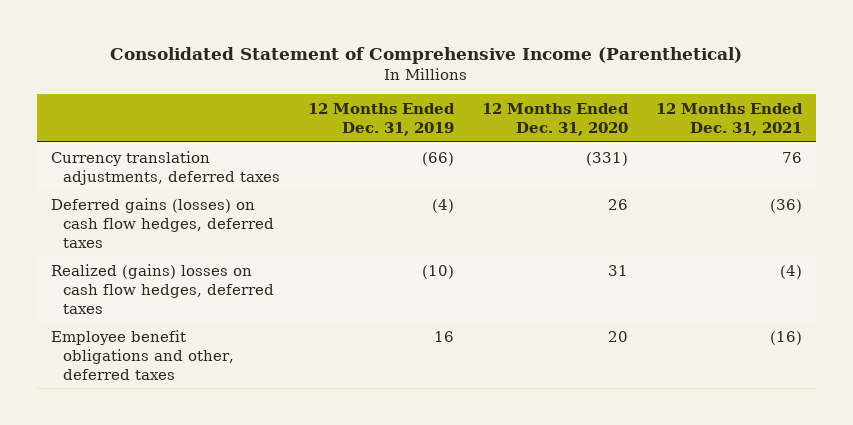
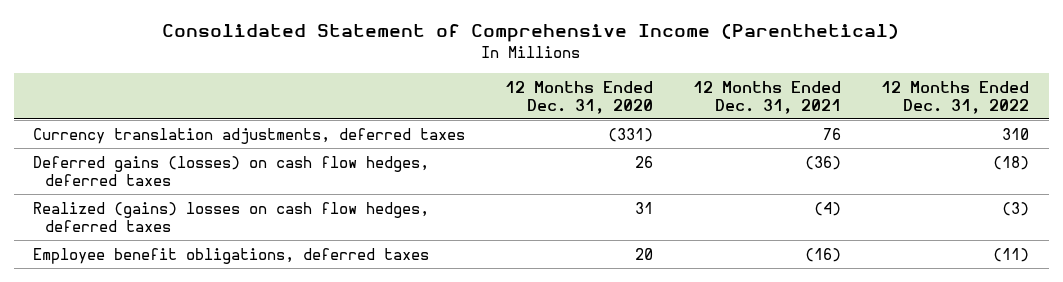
[307,102,455,136] 12 Months Ended Dec. 31, 2019 -> none
none -> [881,80,1030,114] 12 Months Ended Dec. 31, 2022
[51,329,234,380] Employee benefit obligations and other, deferred taxes -> [33,247,430,264] Employee benefit obligations, deferred taxes

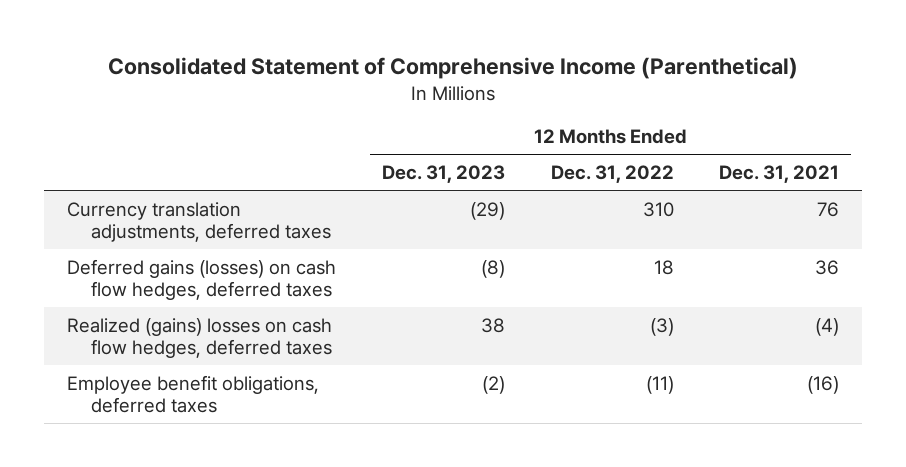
[505,80,654,114] 12 Months Ended Dec. 31, 2020 -> none
none -> [381,165,505,184] Dec. 31, 2023
[805,155,842,170] (36) -> [815,259,840,275] 36
[993,155,1030,170] (18) -> [653,259,674,275] 18

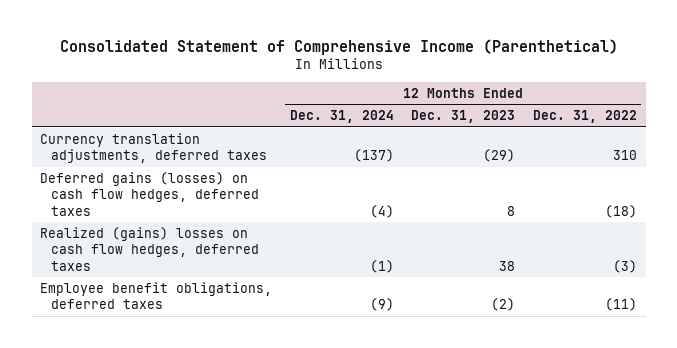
[719,165,840,184] Dec. 31, 2021 -> none
none -> [289,110,394,124] Dec. 31, 2024
[480,259,505,278] (8) -> [507,205,516,216] 8
[653,259,674,275] 18 -> [604,204,637,218] (18)

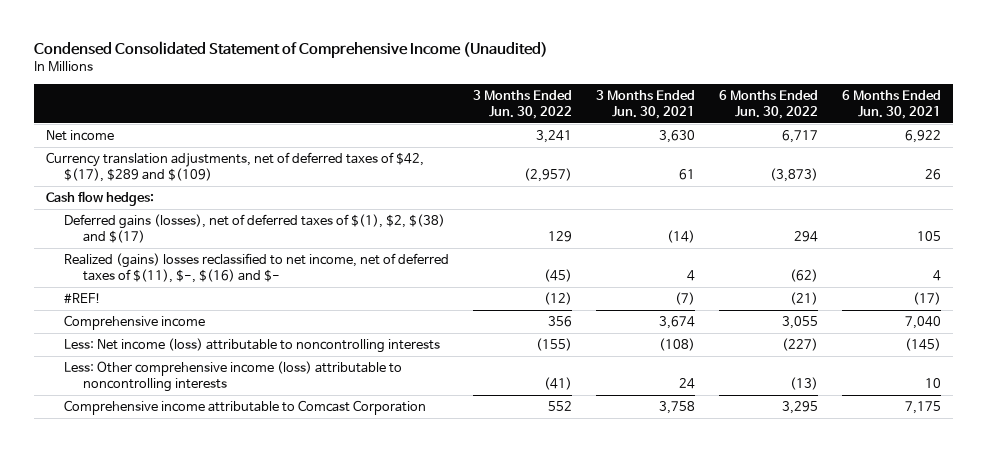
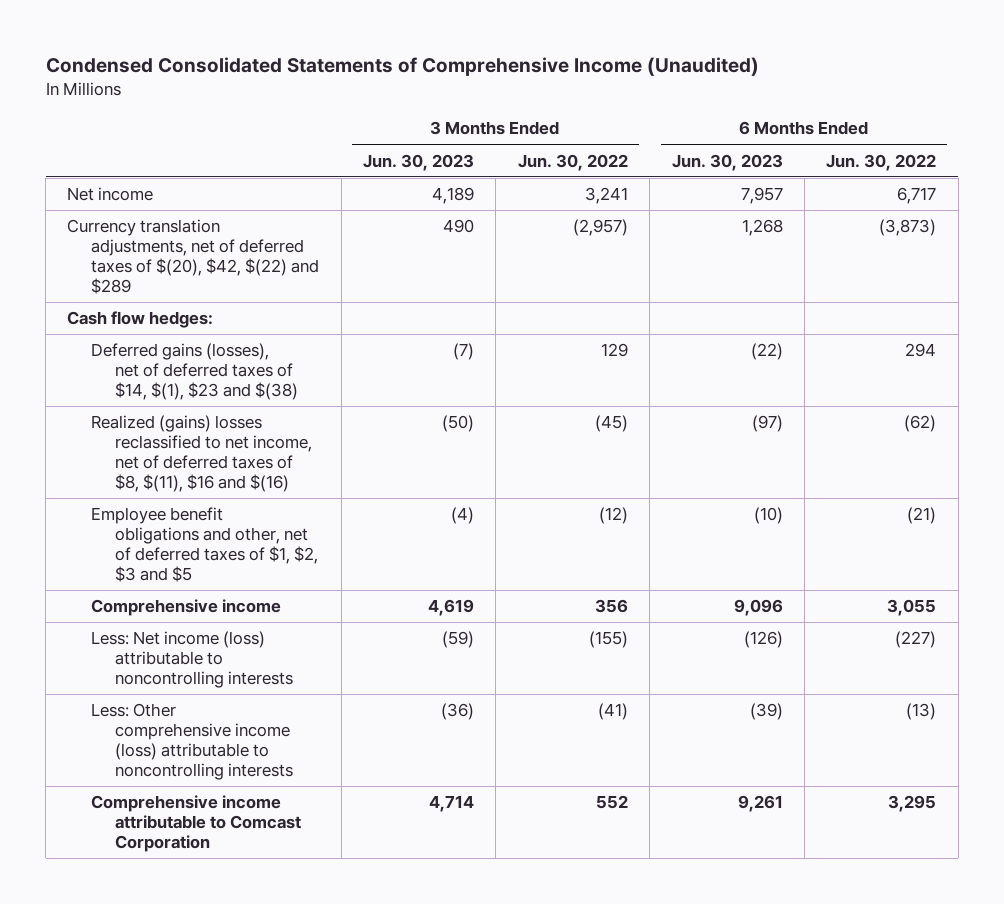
[34,41,549,59] Condensed Consolidated Statement of Comprehensive Income (Unaudited) -> [45,57,759,77] Condensed Consolidated Statements of Comprehensive Income (Unaudited)
[596,89,696,120] 3 Months Ended Jun. 30, 2021 -> none
[842,89,942,120] 6 Months Ended Jun. 30, 2021 -> none
none -> [363,153,475,171] Jun. 30, 2023
none -> [671,153,783,171] Jun. 30, 2023
[46,151,425,183] Currency translation adjustments, net of deferred taxes of $42, $(17), $289 and $(109) -> [67,219,320,294] Currency translation adjustments, net of deferred taxes of $(20), $42, $(22) and $289
[64,213,446,244] Deferred gains (losses), net of deferred taxes of $(1), $2, $(38) and $(17) -> [91,343,299,400] Deferred gains (losses), net of deferred taxes of $14, $(1), $23 and $(38)
[64,252,450,284] Realized (gains) losses reclassified to net income, net of deferred taxes of $(11), $-, $(16) and $- -> [91,415,313,492] Realized (gains) losses reclassified to net income, net of deferred taxes of $8, $(11), $16 and $(16)
[64,292,102,304] #REF! -> [91,507,319,582] Employee benefit obligations and other, net of deferred taxes of $1, $2, $3 and $5

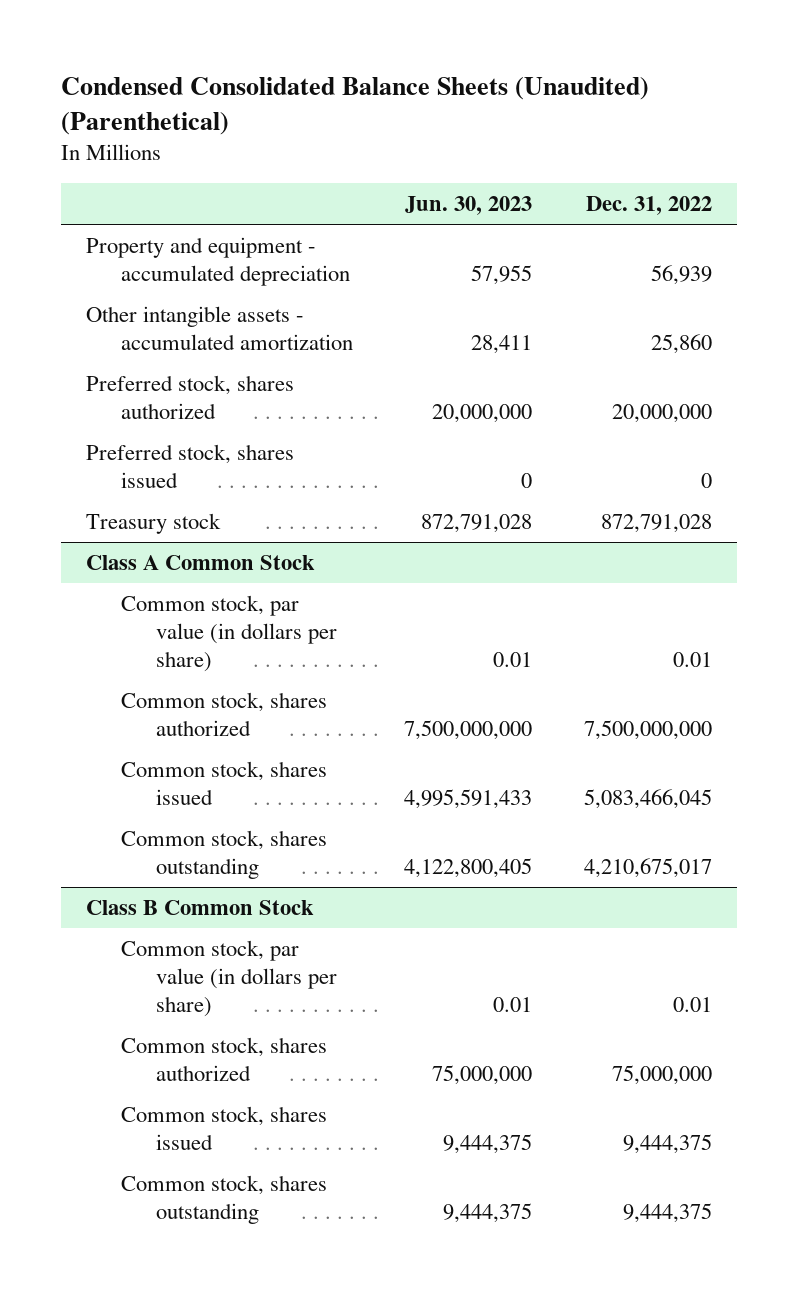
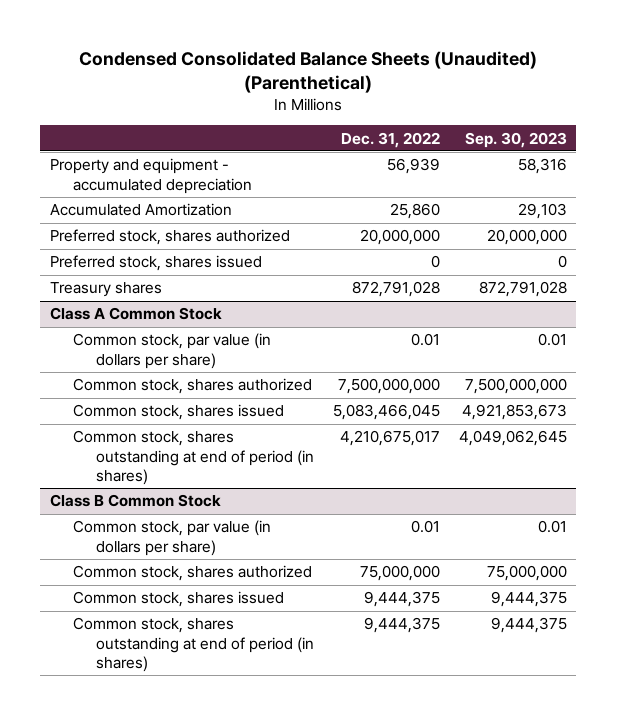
[405,195,533,215] Jun. 30, 2023 -> none
none -> [464,131,567,148] Sep. 30, 2023
[86,306,354,351] Other intangible assets - accumulated amortization -> [49,203,232,217] Accumulated Amortization
[86,513,222,535] Treasury stock -> [49,282,162,298] Treasury shares
[121,830,328,880] Common stock, shares outstanding -> [72,430,314,485] Common stock, shares outstanding at end of period (in shares)
[121,1175,328,1225] Common stock, shares outstanding -> [72,617,314,672] Common stock, shares outstanding at end of period (in shares)

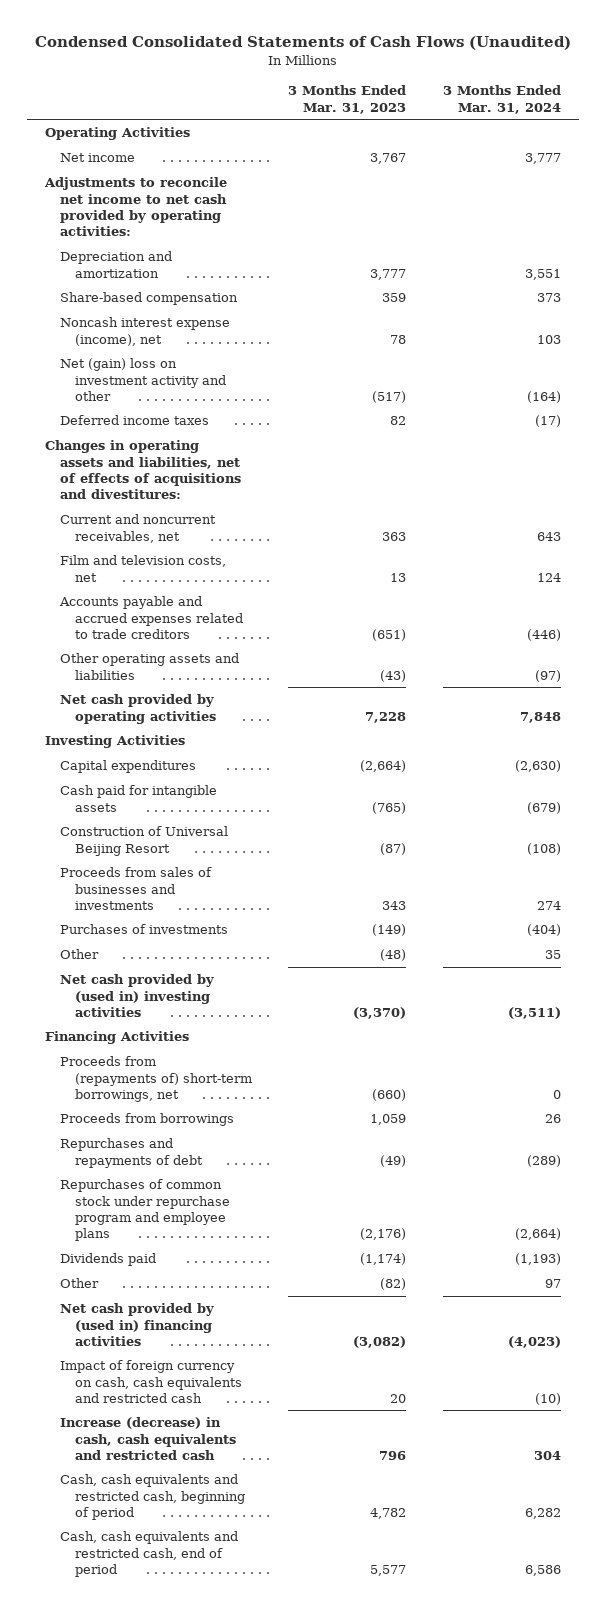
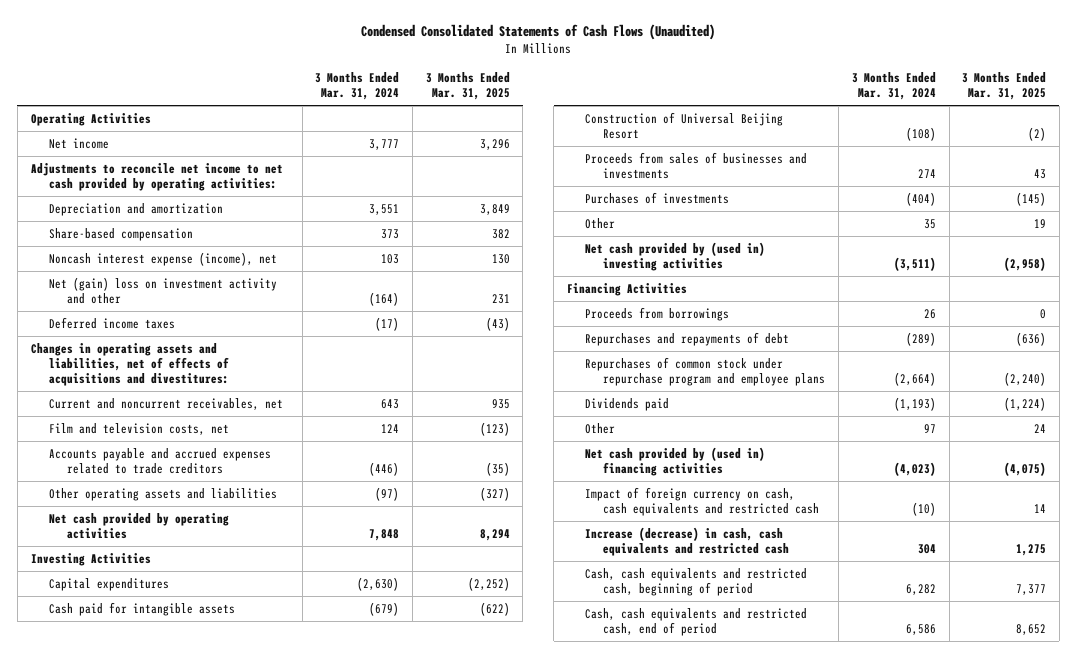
[288,85,407,114] 3 Months Ended Mar. 31, 2023 -> none
none -> [425,72,510,101] 3 Months Ended Mar. 31, 2025
[59,1056,252,1102] Proceeds from (repayments of) short-term borrowings, net -> none

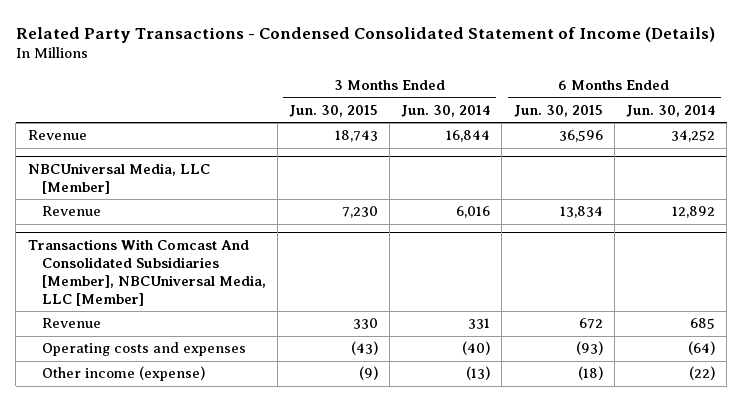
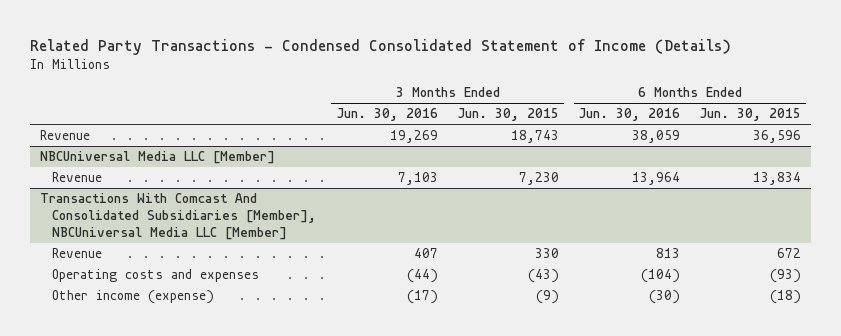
[401,104,491,117] Jun. 30, 2014 -> none
[625,104,715,117] Jun. 30, 2014 -> none
none -> [336,108,438,122] Jun. 30, 2016
none -> [579,108,681,122] Jun. 30, 2016
[27,163,210,195] NBCUniversal Media, LLC [Member] -> [39,151,275,165] NBCUniversal Media LLC [Member]
[27,239,266,306] Transactions With Comcast And Consolidated Subsidiaries [Member], NBCUniversal Media, LLC [Member] -> [39,193,317,241] Transactions With Comcast And Consolidated Subsidiaries [Member], NBCUniversal Media LLC [Member]

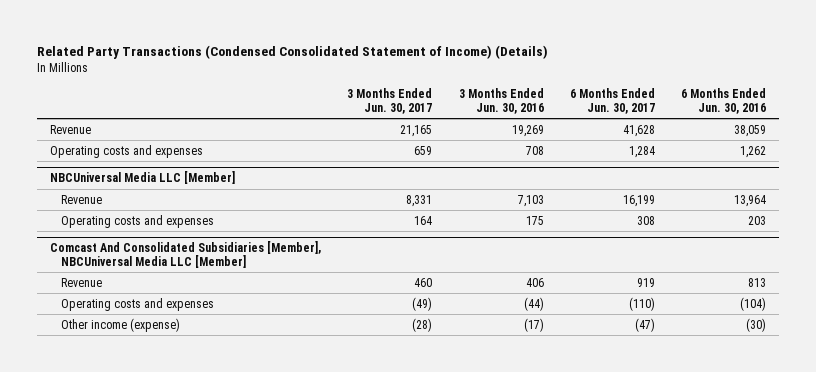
[29,38,731,55] Related Party Transactions - Condensed Consolidated Statement of Income (Details) -> [37,44,549,59] Related Party Transactions (Condensed Consolidated Statement of Income) (Details)
[457,108,559,122] Jun. 30, 2015 -> none
[700,108,802,122] Jun. 30, 2015 -> none
none -> [347,88,433,115] 3 Months Ended Jun. 30, 2017
none -> [569,88,655,115] 6 Months Ended Jun. 30, 2017
none -> [50,144,204,158] Operating costs and expenses
none -> [61,214,215,228] Operating costs and expenses
[39,193,317,241] Transactions With Comcast And Consolidated Subsidiaries [Member], NBCUniversal Media LLC [Member] -> [50,241,322,269] Comcast And Consolidated Subsidiaries [Member], NBCUniversal Media LLC [Member]
[413,248,438,259] 407 -> [525,277,544,287] 406

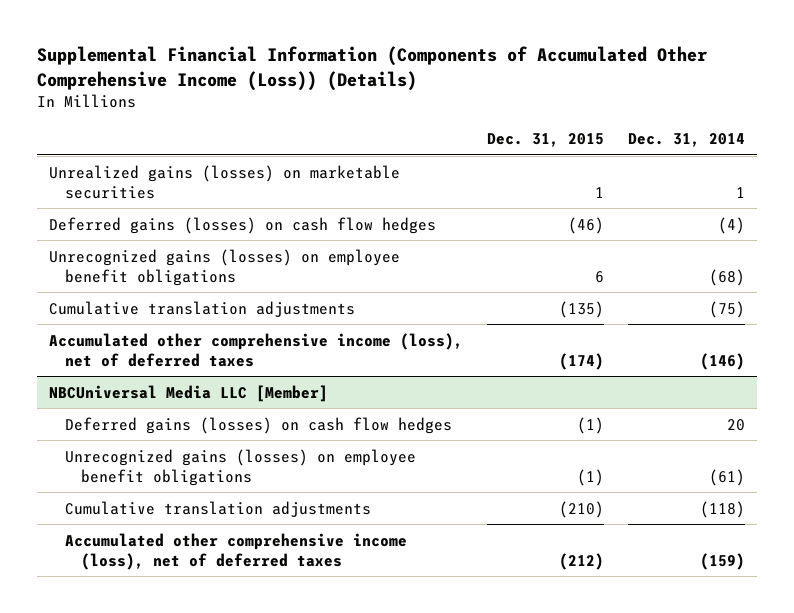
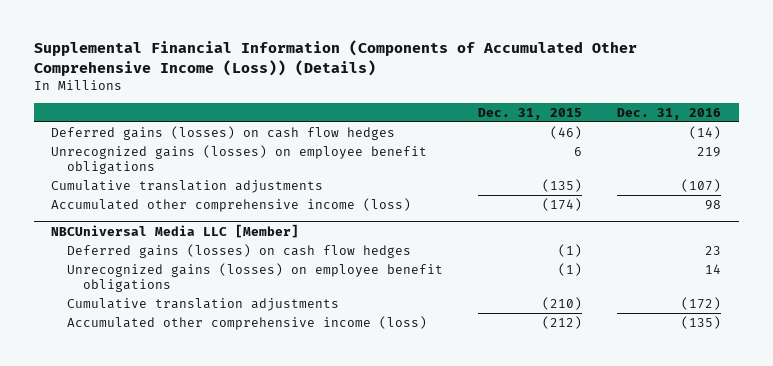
[627,132,745,147] Dec. 31, 2014 -> none
none -> [617,107,722,120] Dec. 31, 2016
[49,164,401,199] Unrealized gains (losses) on marketable securities -> none
[49,332,464,367] Accumulated other comprehensive income (loss), net of deferred taxes -> [51,197,412,212] Accumulated other comprehensive income (loss)
[64,532,407,570] Accumulated other comprehensive income (loss), net of deferred taxes -> [66,315,427,330] Accumulated other comprehensive income (loss)

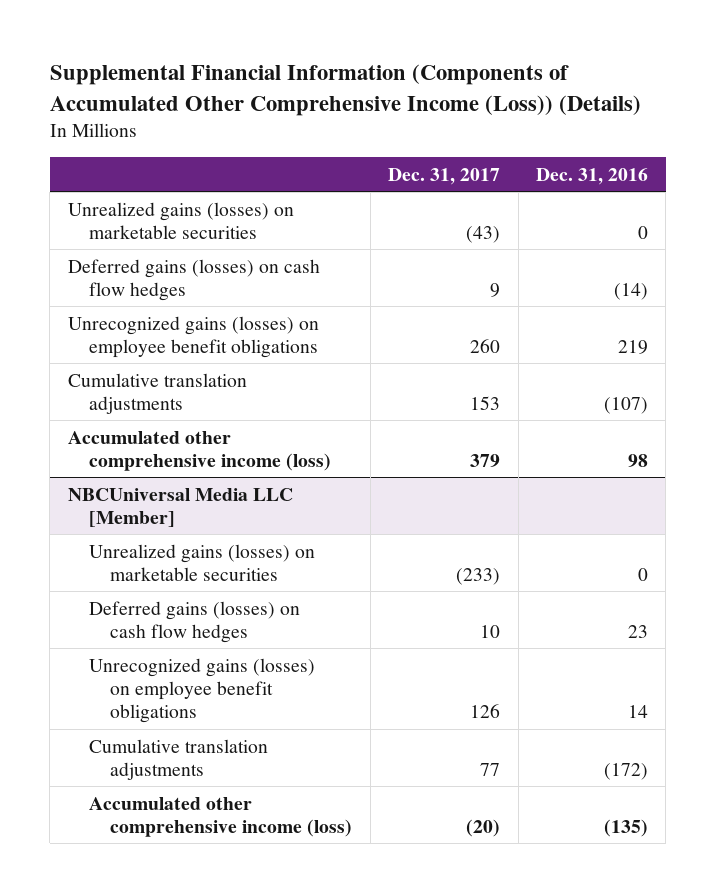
[478,107,583,120] Dec. 31, 2015 -> none
none -> [388,167,501,185] Dec. 31, 2017
none -> [67,201,294,239] Unrealized gains (losses) on marketable securities
none -> [89,543,316,581] Unrealized gains (losses) on marketable securities

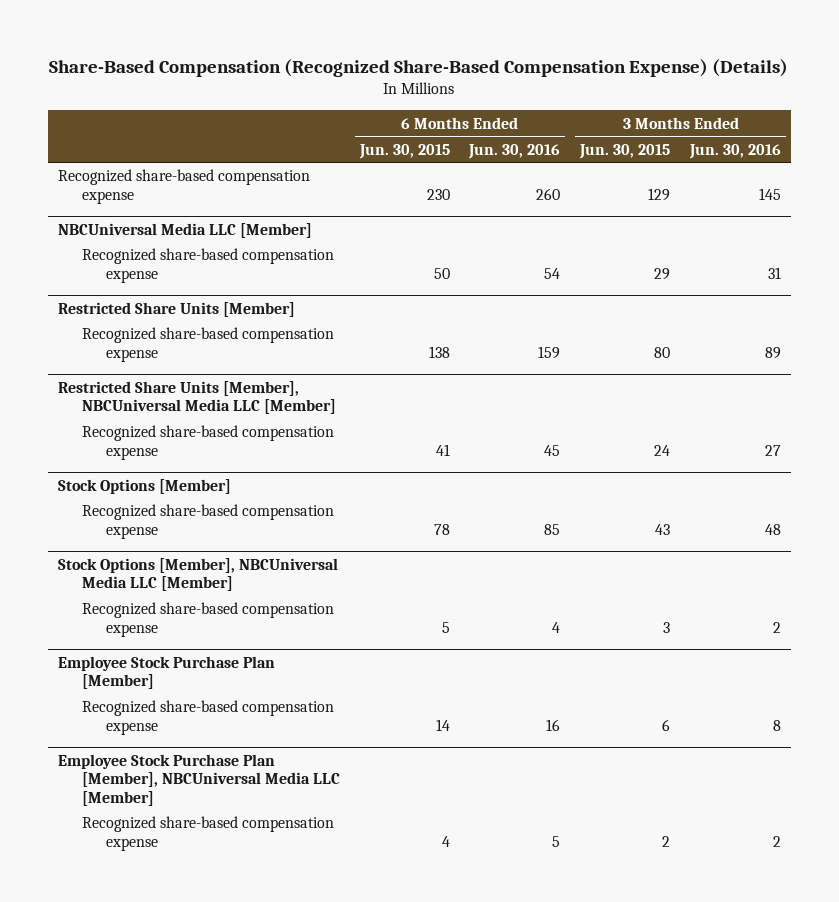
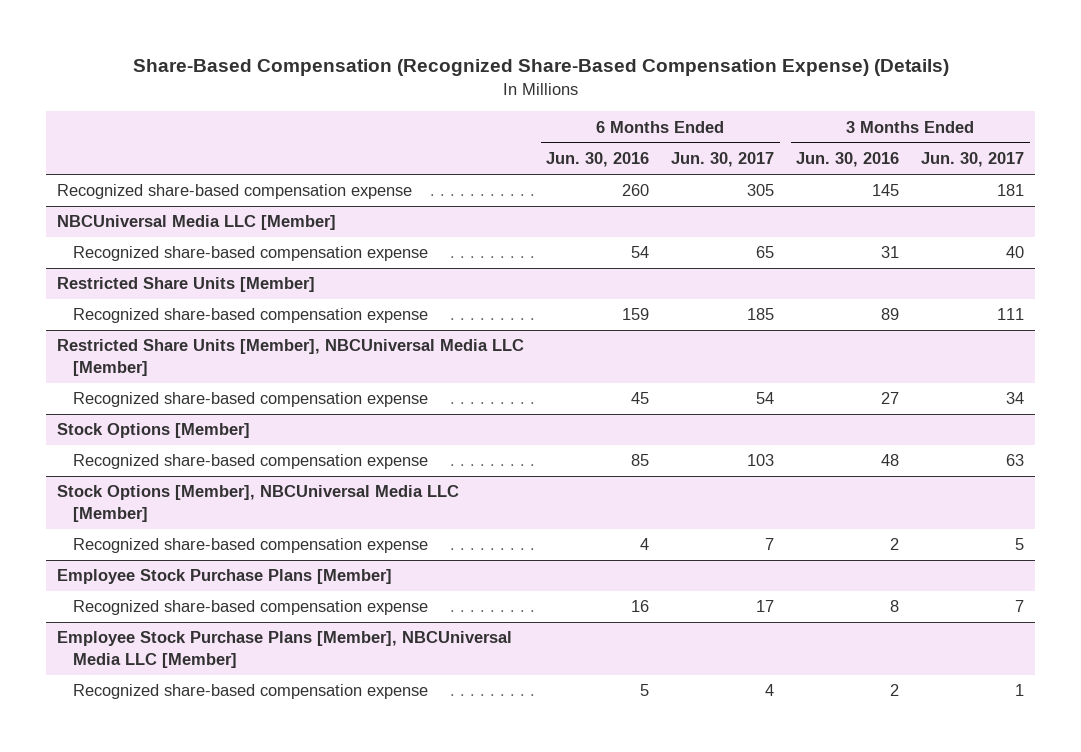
[358,143,450,159] Jun. 30, 2015 -> none
[579,143,671,159] Jun. 30, 2015 -> none
none -> [671,152,775,168] Jun. 30, 2017
none -> [921,152,1025,168] Jun. 30, 2017
[57,655,275,690] Employee Stock Purchase Plan [Member] -> [57,569,393,585] Employee Stock Purchase Plans [Member]
[57,753,340,806] Employee Stock Purchase Plan [Member], NBCUniversal Media LLC [Member] -> [57,631,513,668] Employee Stock Purchase Plans [Member], NBCUniversal Media LLC [Member]

